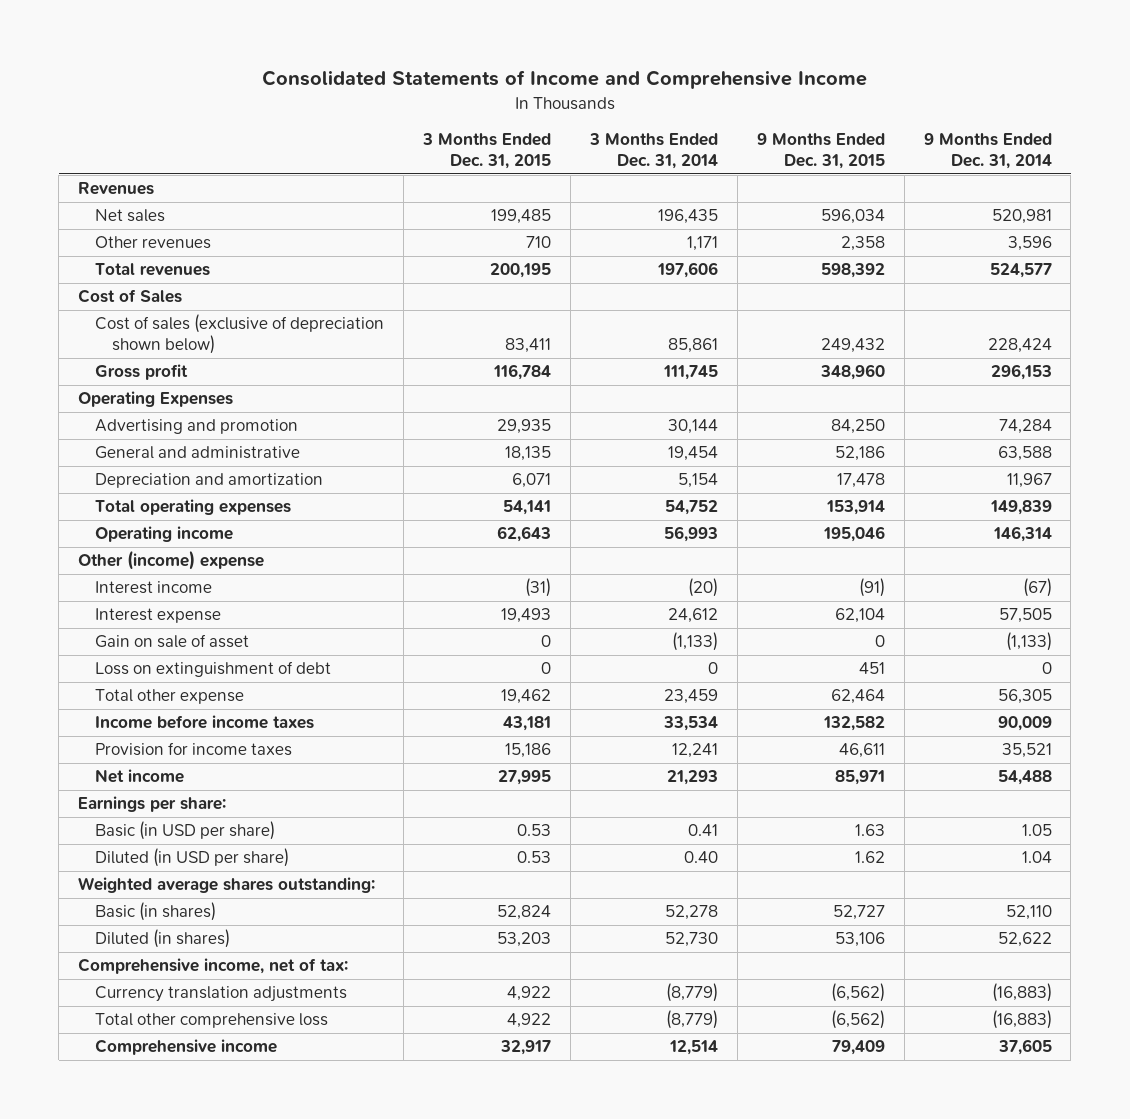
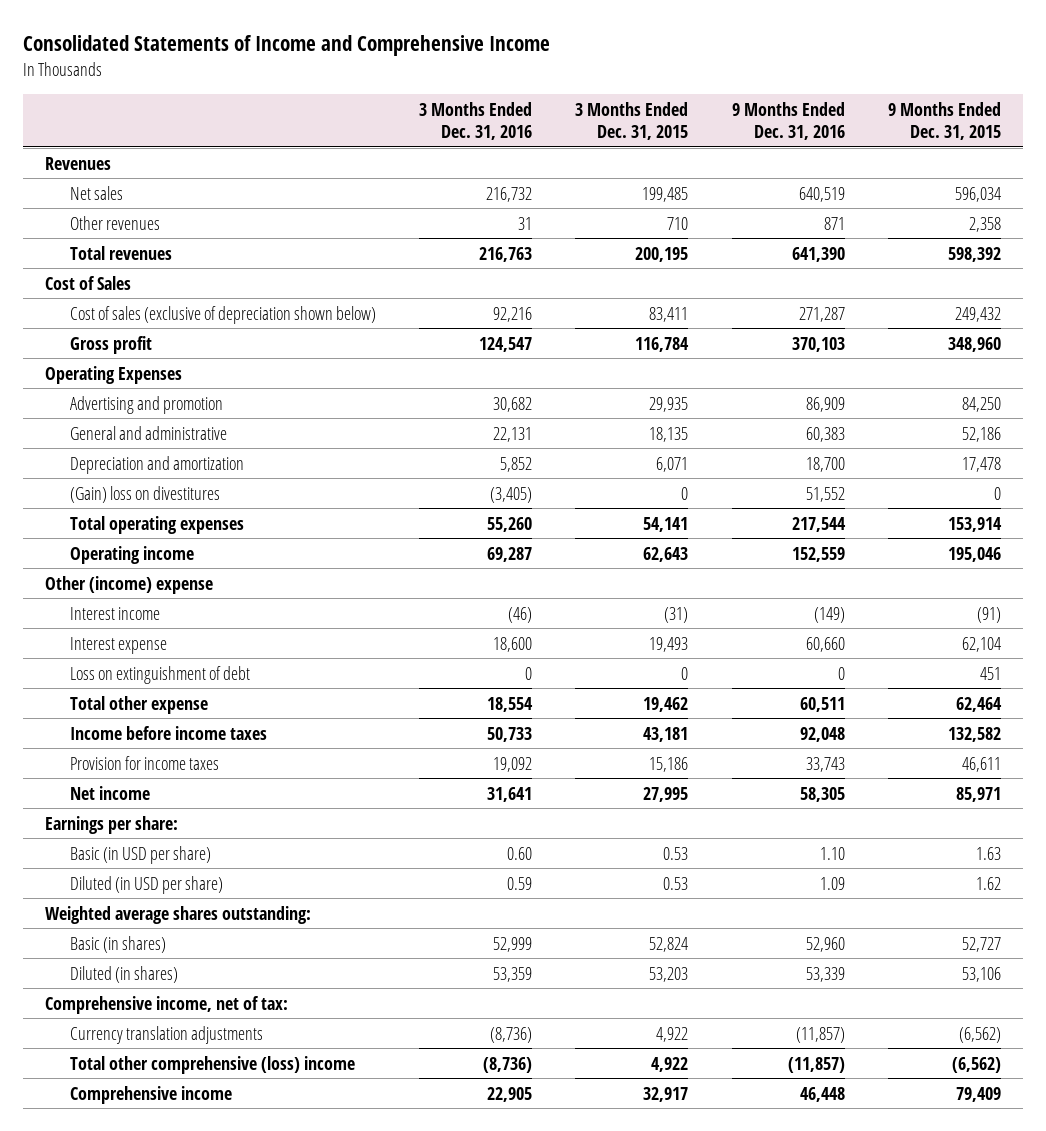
[588,132,718,170] 3 Months Ended Dec. 31, 2014 -> none
[923,132,1052,170] 9 Months Ended Dec. 31, 2014 -> none
none -> [419,101,533,140] 3 Months Ended Dec. 31, 2016
none -> [731,101,845,140] 9 Months Ended Dec. 31, 2016
none -> [69,485,220,503] (Gain) loss on divestitures
[95,634,250,649] Gain on sale of asset -> none
[95,1013,329,1029] Total other comprehensive loss -> [69,1055,355,1074] Total other comprehensive (loss) income

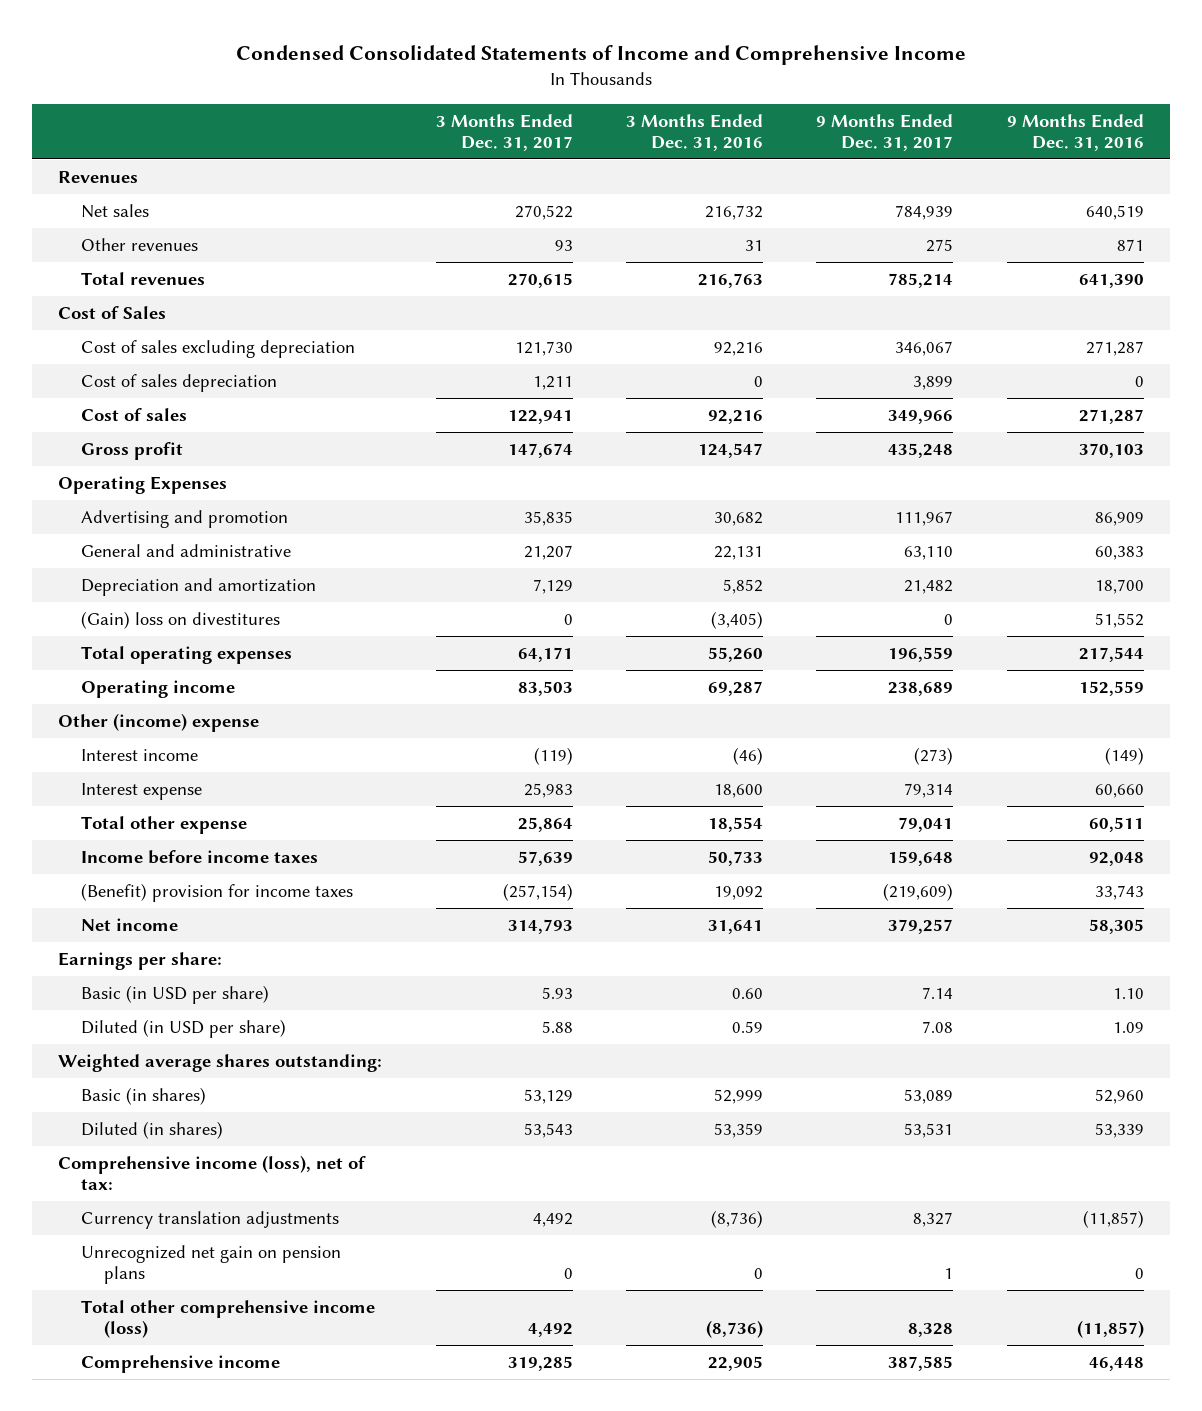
[23,35,551,57] Consolidated Statements of Income and Comprehensive Income -> [236,45,967,66] Condensed Consolidated Statements of Income and Comprehensive Income
[575,101,689,140] 3 Months Ended Dec. 31, 2015 -> none
[888,101,1002,140] 9 Months Ended Dec. 31, 2015 -> none
none -> [435,113,573,151] 3 Months Ended Dec. 31, 2017
none -> [816,113,954,151] 9 Months Ended Dec. 31, 2017
[69,305,376,324] Cost of sales (exclusive of depreciation shown below) -> [81,339,356,358] Cost of sales excluding depreciation
none -> [81,373,278,392] Cost of sales depreciation
none -> [81,407,188,421] Cost of sales
[69,665,250,684] Loss on extinguishment of debt -> none
[69,755,219,770] Provision for income taxes -> [81,882,354,902] (Benefit) provision for income taxes
[44,995,288,1014] Comprehensive income, net of tax: -> [58,1154,367,1191] Comprehensive income (loss), net of tax:
none -> [81,1244,342,1285] Unrecognized net gain on pension plans
[69,1055,355,1074] Total other comprehensive (loss) income -> [81,1299,376,1339] Total other comprehensive income (loss)

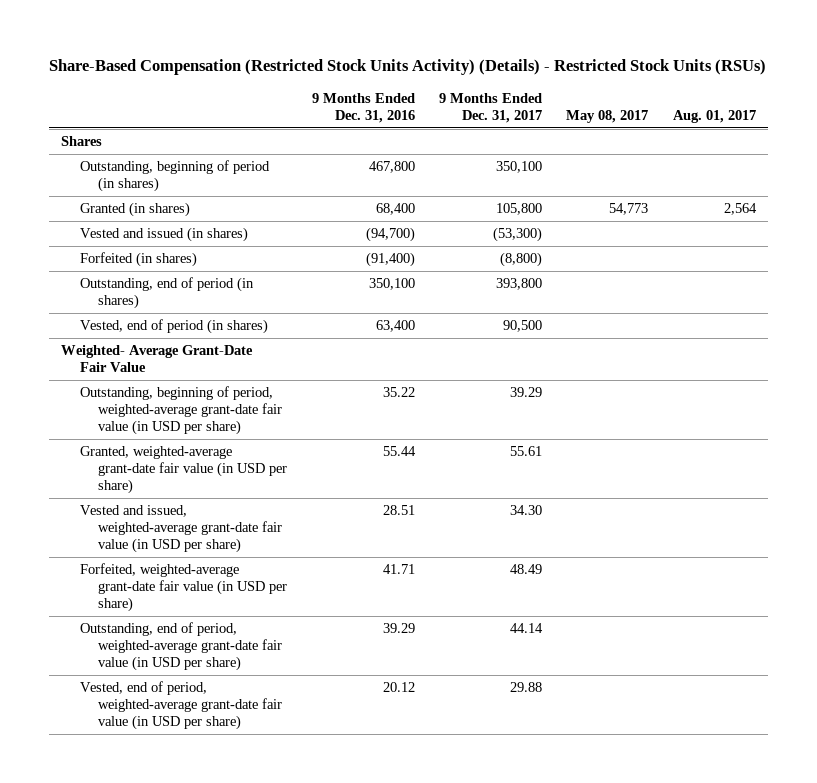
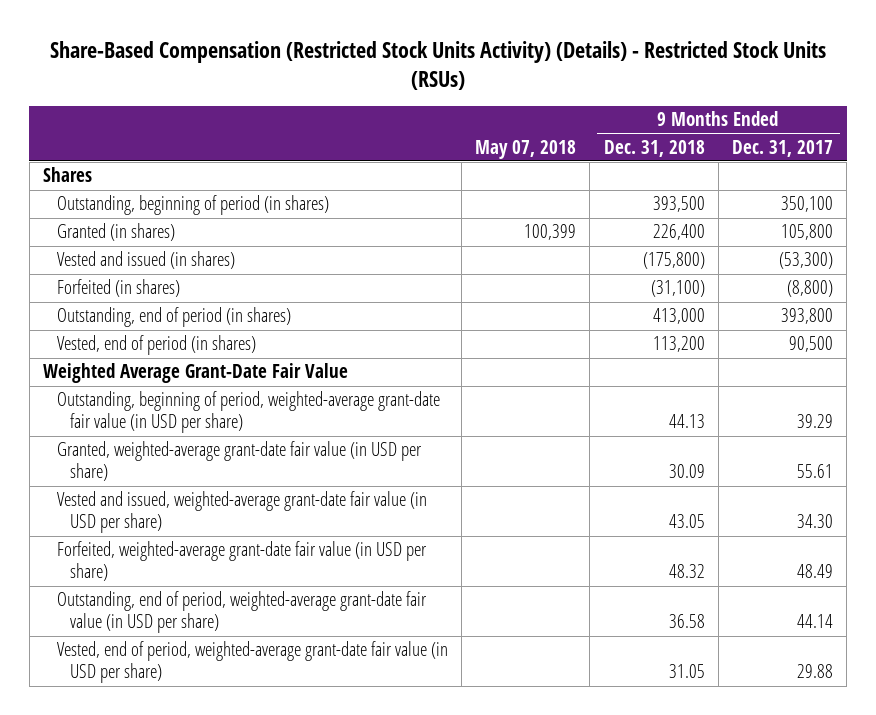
[311,93,415,123] 9 Months Ended Dec. 31, 2016 -> none
[566,109,649,123] May 08, 2017 -> none
[672,109,756,123] Aug. 01, 2017 -> none
none -> [475,139,577,159] May 07, 2018
none -> [603,139,705,157] Dec. 31, 2018
[61,345,254,372] Weighted- Average Grant-Date Fair Value -> [43,363,349,384] Weighted Average Grant-Date Fair Value

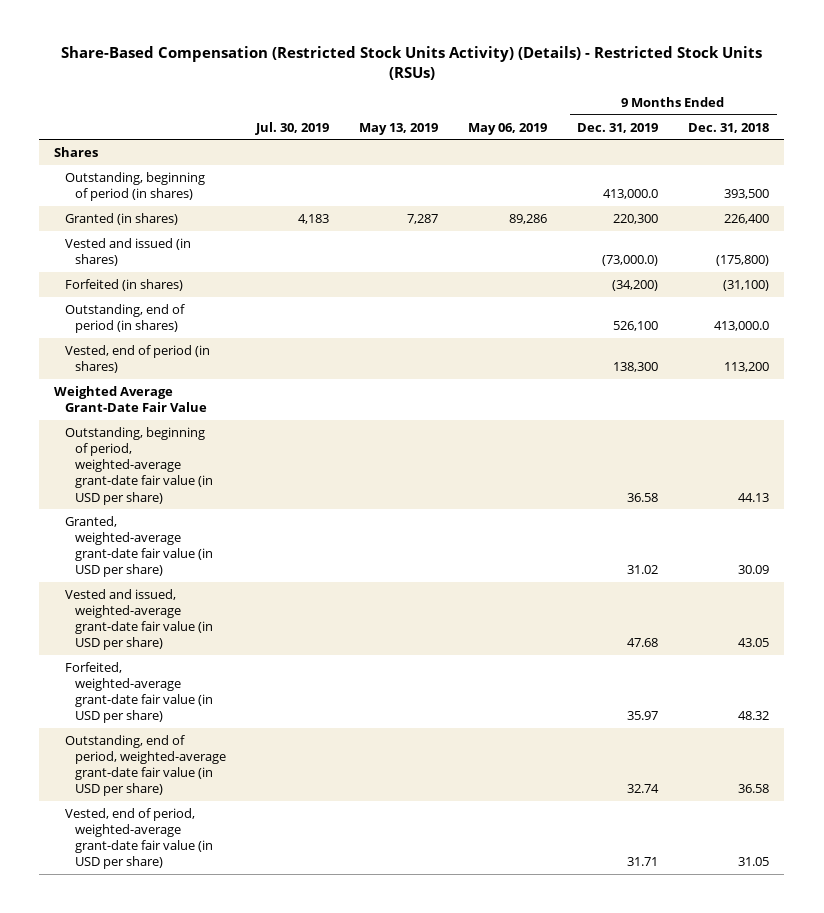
[475,139,577,159] May 07, 2018 -> none
[731,139,833,157] Dec. 31, 2017 -> none
none -> [255,121,330,135] Jul. 30, 2019
none -> [359,122,439,135] May 13, 2019
none -> [468,122,548,135] May 06, 2019
none -> [577,122,659,133] Dec. 31, 2019
[652,308,705,325] 413,000 -> [714,320,770,331] 413,000.0

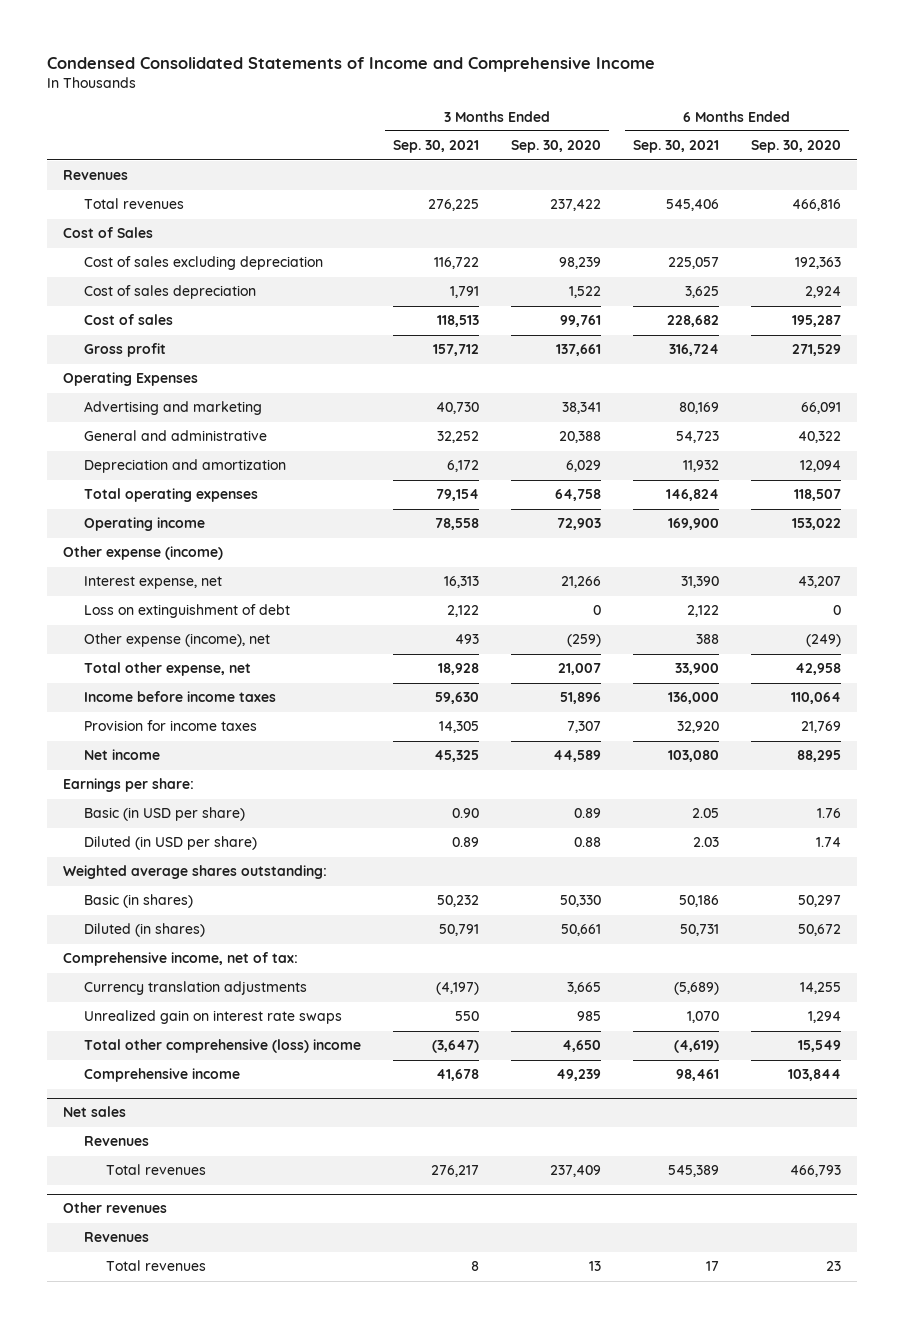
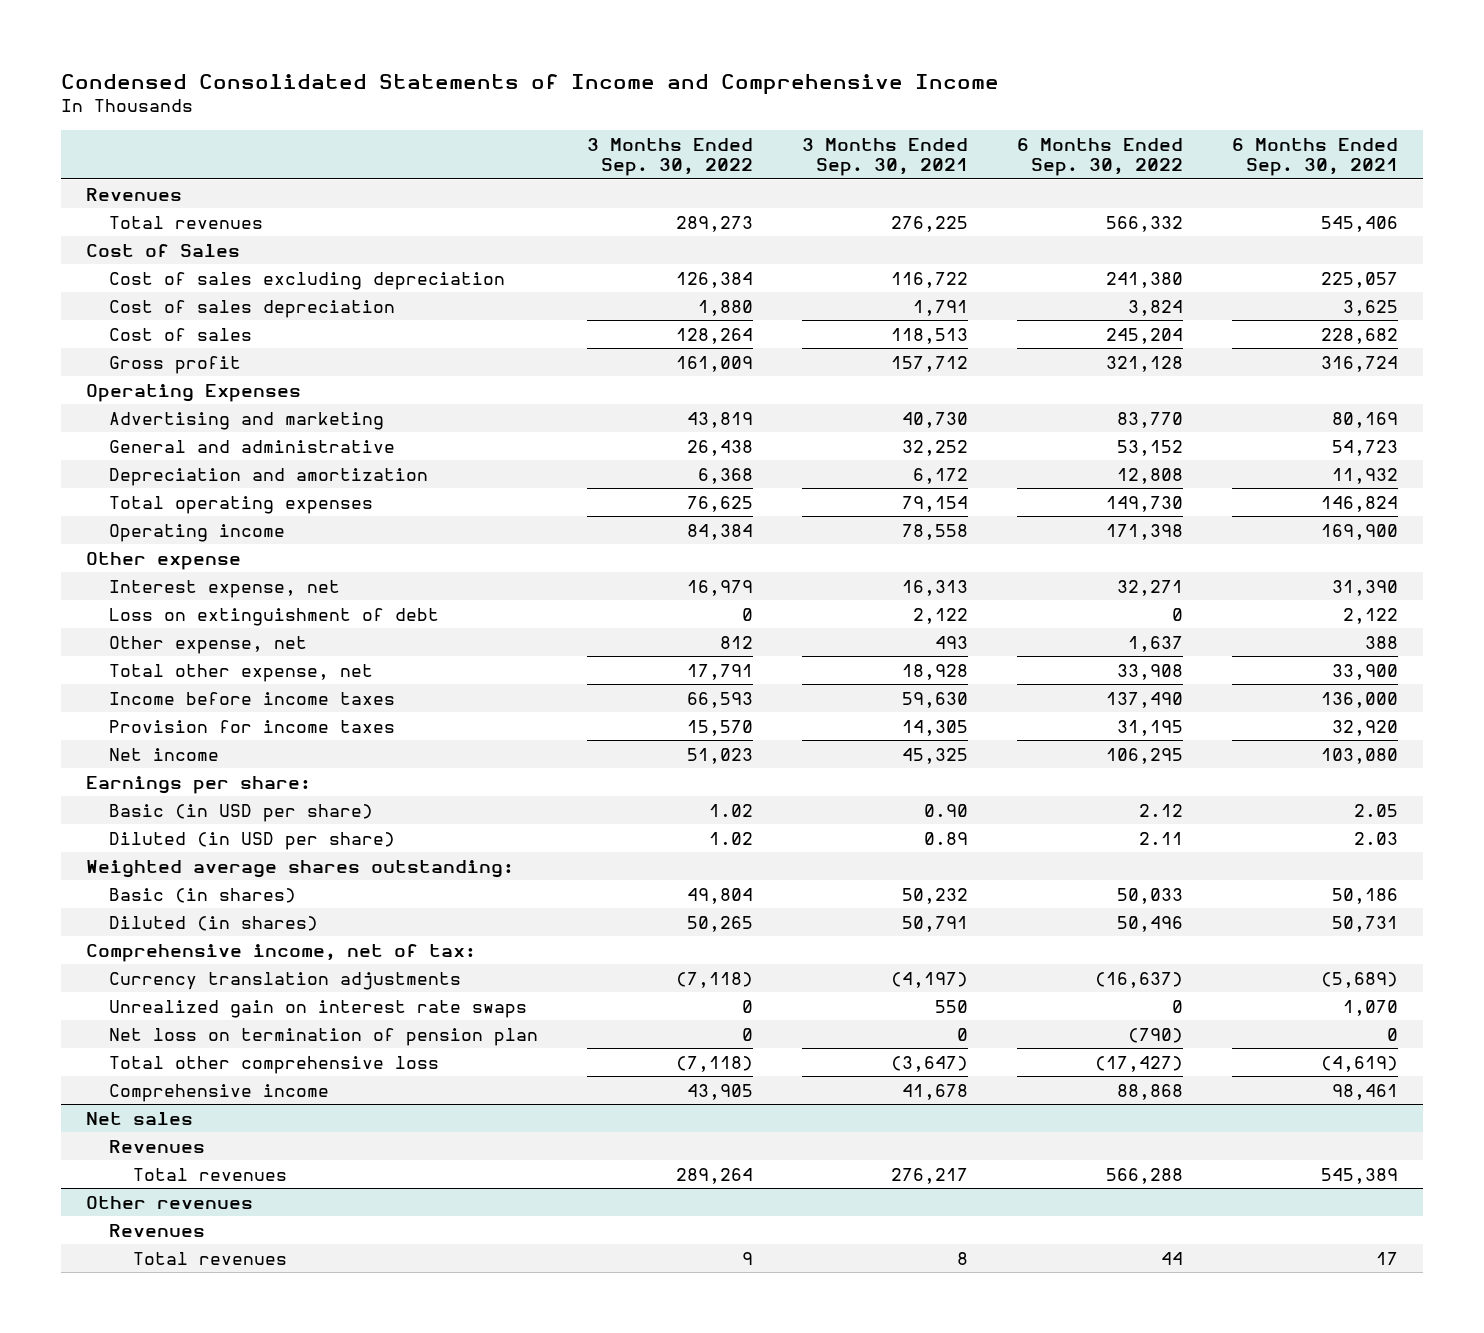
[511,140,602,154] Sep. 30, 2020 -> none
[751,140,842,154] Sep. 30, 2020 -> none
none -> [587,137,754,177] 3 Months Ended Sep. 30, 2022
none -> [1017,137,1184,177] 6 Months Ended Sep. 30, 2022
[62,546,223,561] Other expense (income) -> [85,551,241,570] Other expense
[84,633,271,648] Other expense (income), net -> [109,635,308,654] Other expense, net
none -> [109,1027,539,1046] Net loss on termination of pension plan
[84,1039,362,1054] Total other comprehensive (loss) income -> [109,1055,440,1074] Total other comprehensive loss

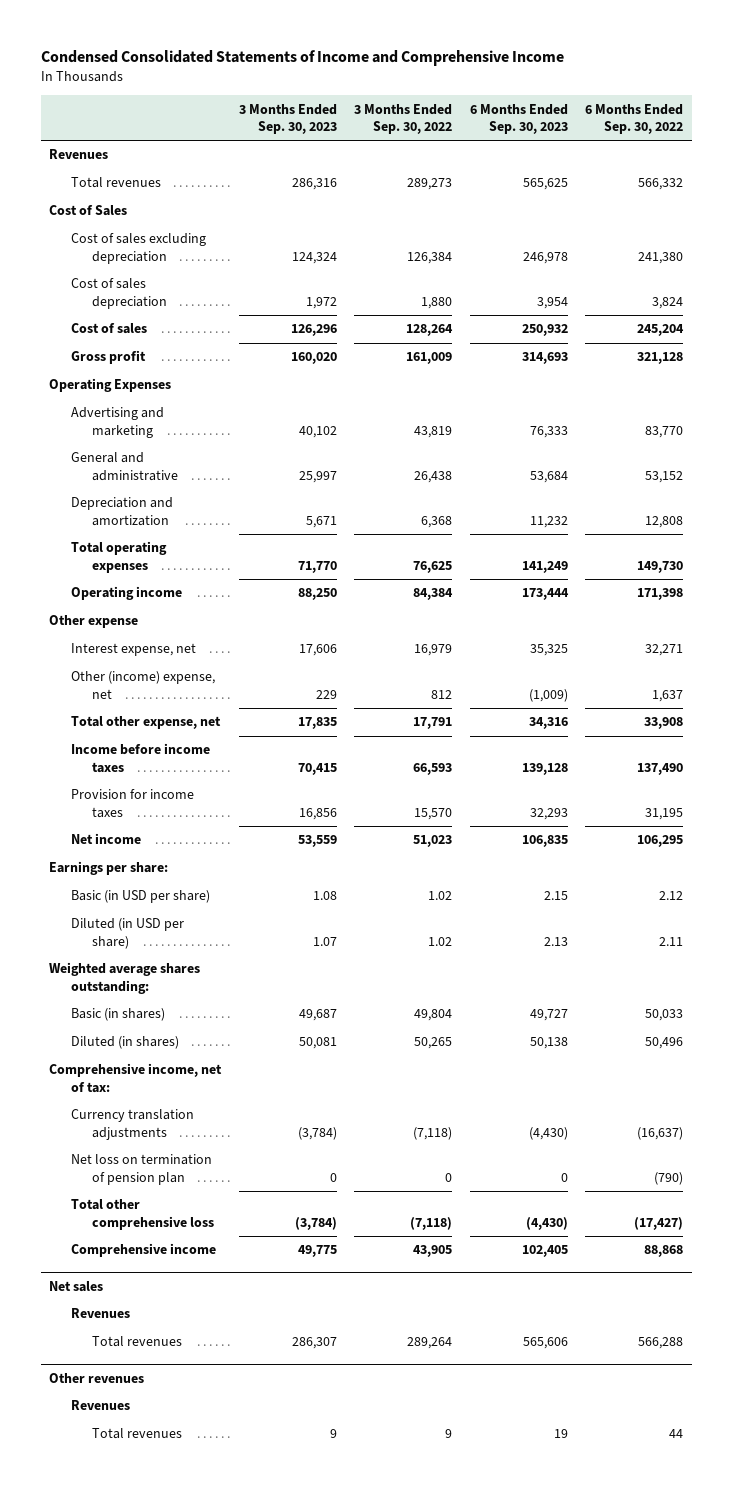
[802,137,969,177] 3 Months Ended Sep. 30, 2021 -> none
[1232,137,1399,177] 6 Months Ended Sep. 30, 2021 -> none
none -> [238,103,337,135] 3 Months Ended Sep. 30, 2023
none -> [469,103,568,135] 6 Months Ended Sep. 30, 2023
[109,607,440,626] Loss on extinguishment of debt -> none
[109,635,308,654] Other expense, net -> [70,671,215,699] Other (income) expense, net
[109,999,528,1018] Unrealized gain on interest rate swaps -> none

